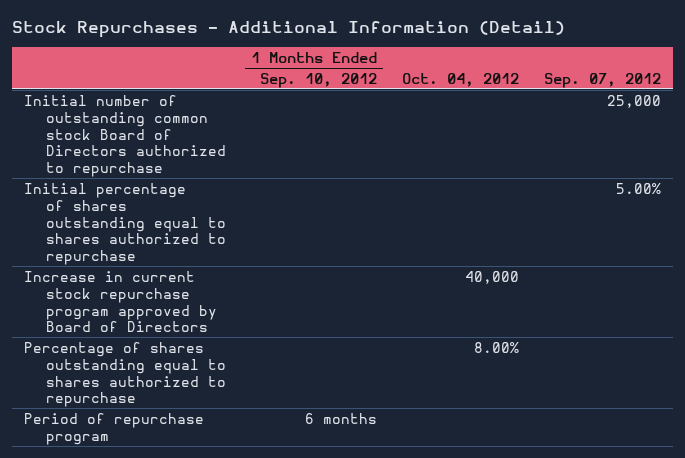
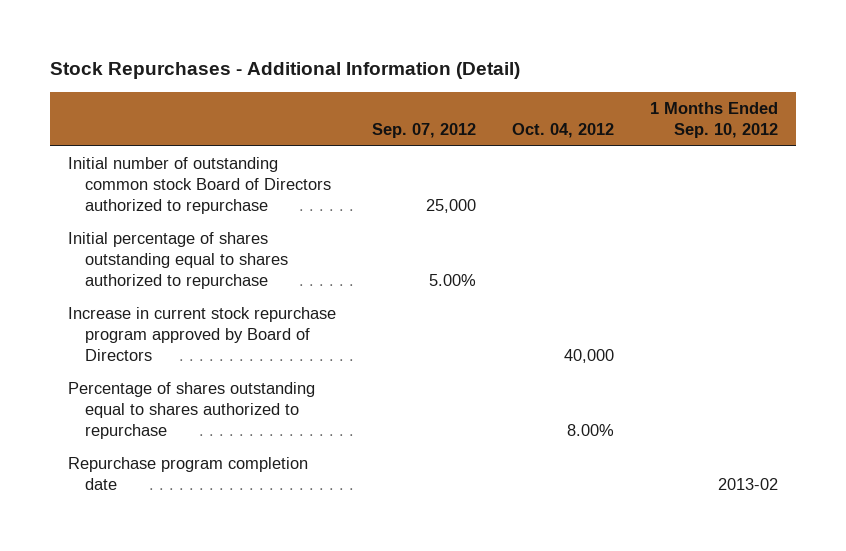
[24,412,205,445] Period of repurchase program -> none
none -> [67,457,308,491] Repurchase program completion date

